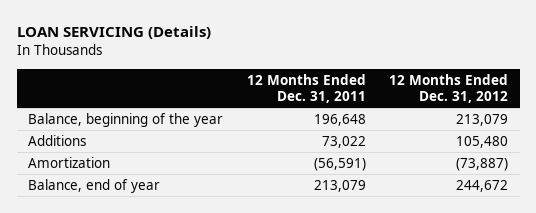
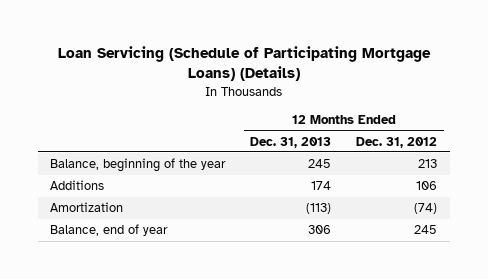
[16,26,211,40] LOAN SERVICING (Details) -> [57,45,431,81] Loan Servicing (Schedule of Participating Mortgage Loans) (Details)
[246,73,366,103] 12 Months Ended Dec. 31, 2011 -> none
none -> [250,136,332,148] Dec. 31, 2013
[455,113,508,126] 213,079 -> [418,159,438,169] 213
[455,135,508,148] 105,480 -> [416,181,438,191] 106
[455,157,508,171] (73,887) -> [414,203,438,215] (74)
[455,179,508,192] 244,672 -> [414,225,438,235] 245

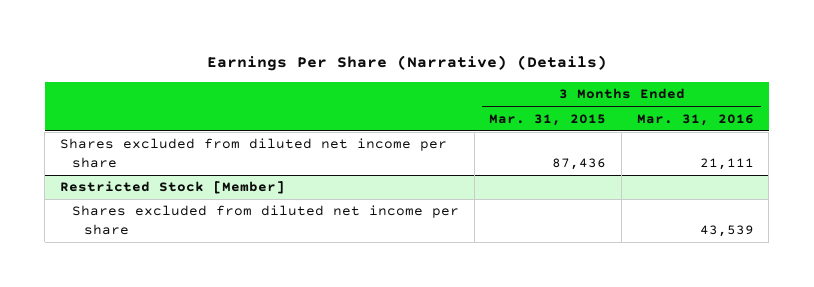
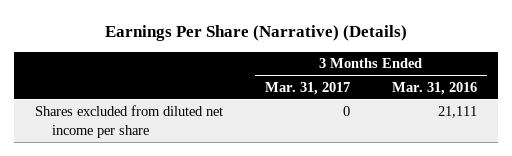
[489,113,607,126] Mar. 31, 2015 -> none
none -> [265,81,351,95] Mar. 31, 2017
[60,181,286,195] Restricted Stock [Member] -> none
[72,205,460,236] Shares excluded from diluted net income per share -> none

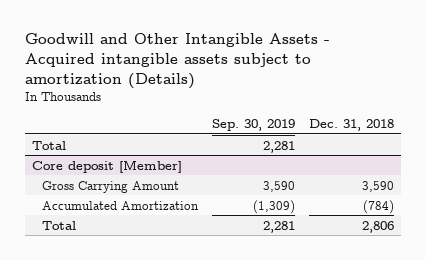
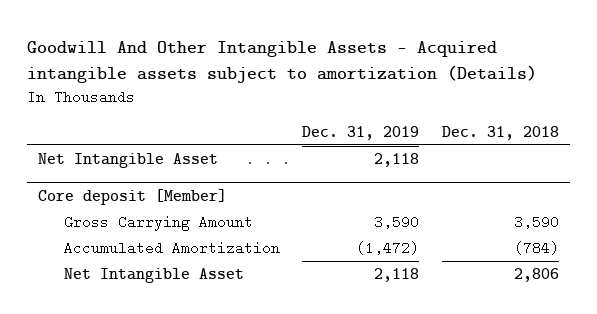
[24,33,330,89] Goodwill and Other Intangible Assets - Acquired intangible assets subject to amortization (Details) -> [27,41,538,84] Goodwill And Other Intangible Assets - Acquired intangible assets subject to amortization (Details)
[211,118,295,131] Sep. 30, 2019 -> none
none -> [302,125,420,140] Dec. 31, 2019
[31,140,66,150] Total -> [38,153,219,169] Net Intangible Asset
[41,220,76,230] Total -> [63,268,244,284] Net Intangible Asset

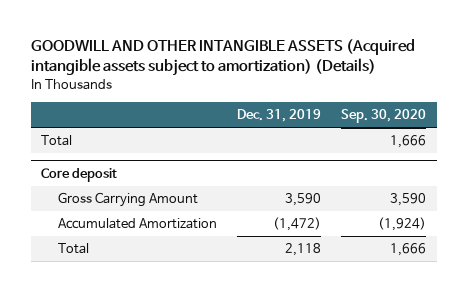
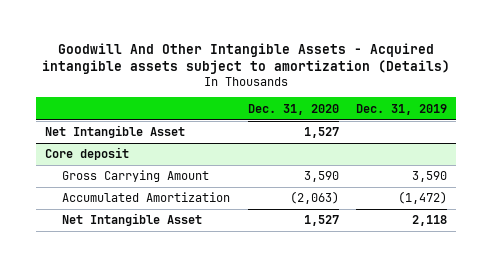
[31,39,416,77] GOODWILL AND OTHER INTANGIBLE ASSETS (Acquired intangible assets subject to amortization) (Details) -> [41,42,450,75] Goodwill And Other Intangible Assets - Acquired intangible assets subject to amortization (Details)
[341,109,427,124] Sep. 30, 2020 -> none
none -> [247,103,339,115] Dec. 31, 2020
[41,135,73,147] Total -> [44,125,185,139] Net Intangible Asset
[57,243,89,255] Total -> [62,213,203,227] Net Intangible Asset

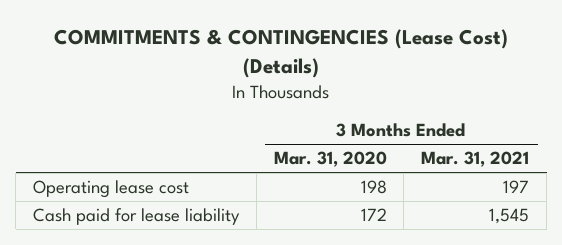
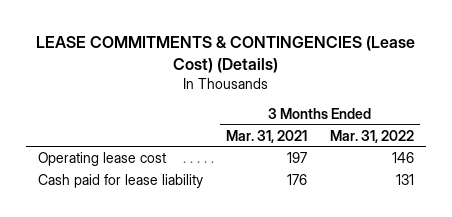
[54,29,509,78] COMMITMENTS & CONTINGENCIES (Lease Cost) (Details) -> [36,36,416,74] LEASE COMMITMENTS & CONTINGENCIES (Lease Cost) (Details)
[273,151,387,168] Mar. 31, 2020 -> none
none -> [330,129,415,143] Mar. 31, 2022
[489,208,530,225] 1,545 -> [287,173,308,185] 176

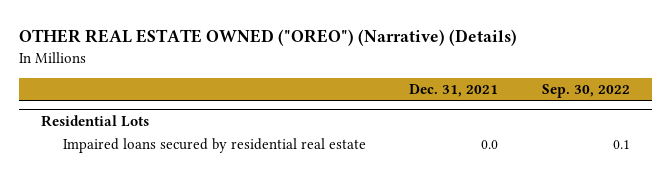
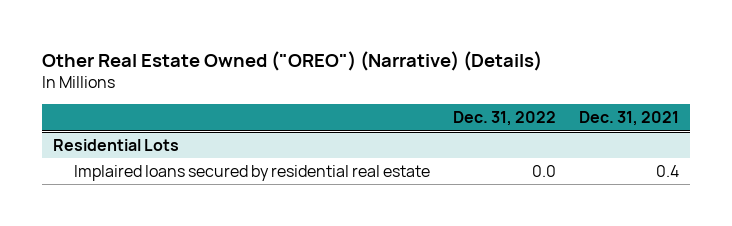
[19,29,518,47] OTHER REAL ESTATE OWNED ("OREO") (Narrative) (Details) -> [41,50,542,71] Other Real Estate Owned ("OREO") (Narrative) (Details)
[542,83,631,98] Sep. 30, 2022 -> none
none -> [453,111,557,127] Dec. 31, 2022
[62,138,366,154] Impaired loans secured by residential real estate -> [74,165,431,182] Implaired loans secured by residential real estate
[481,140,499,150] 0.0 -> [655,165,679,178] 0.4

